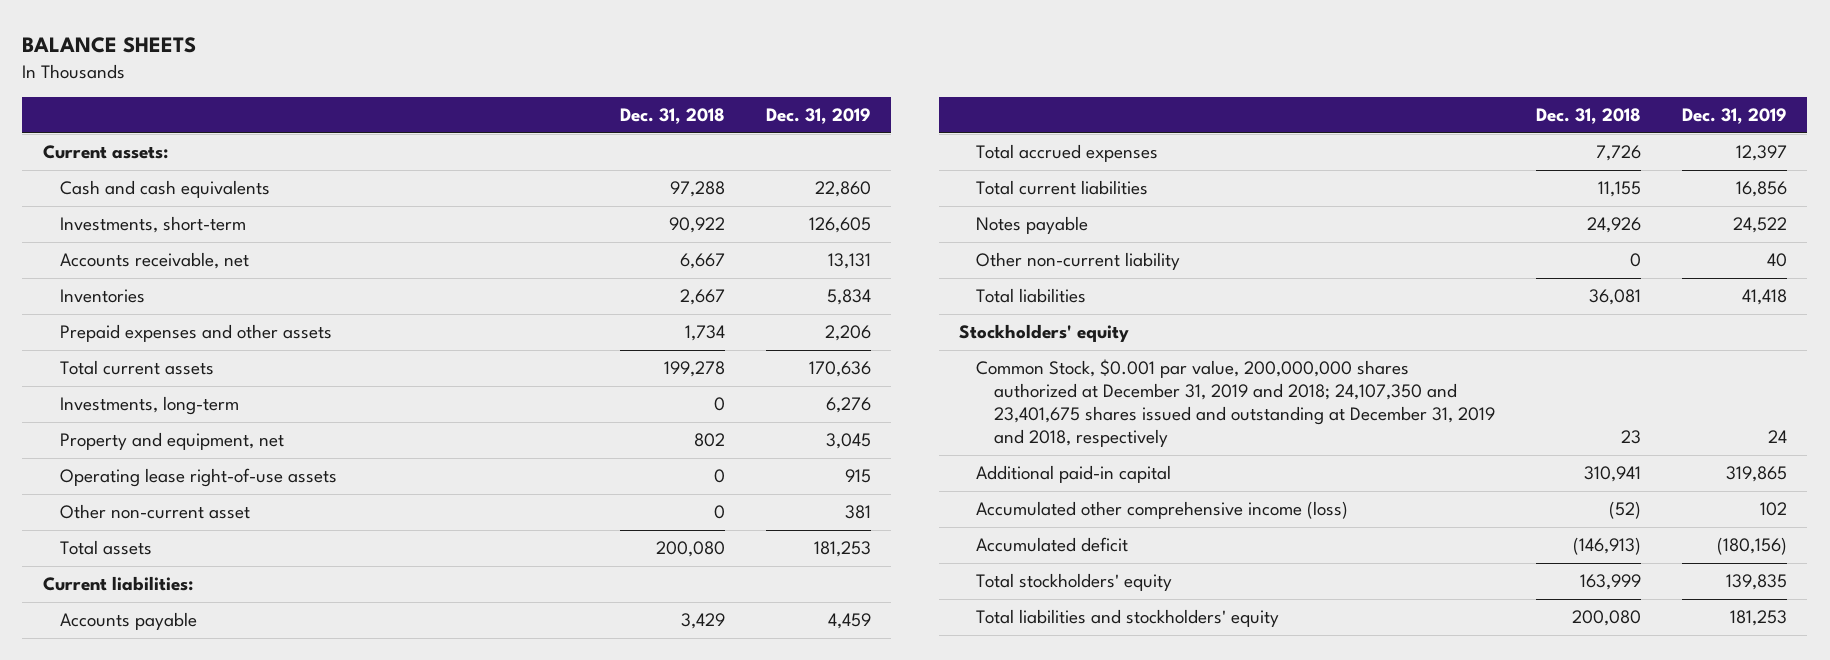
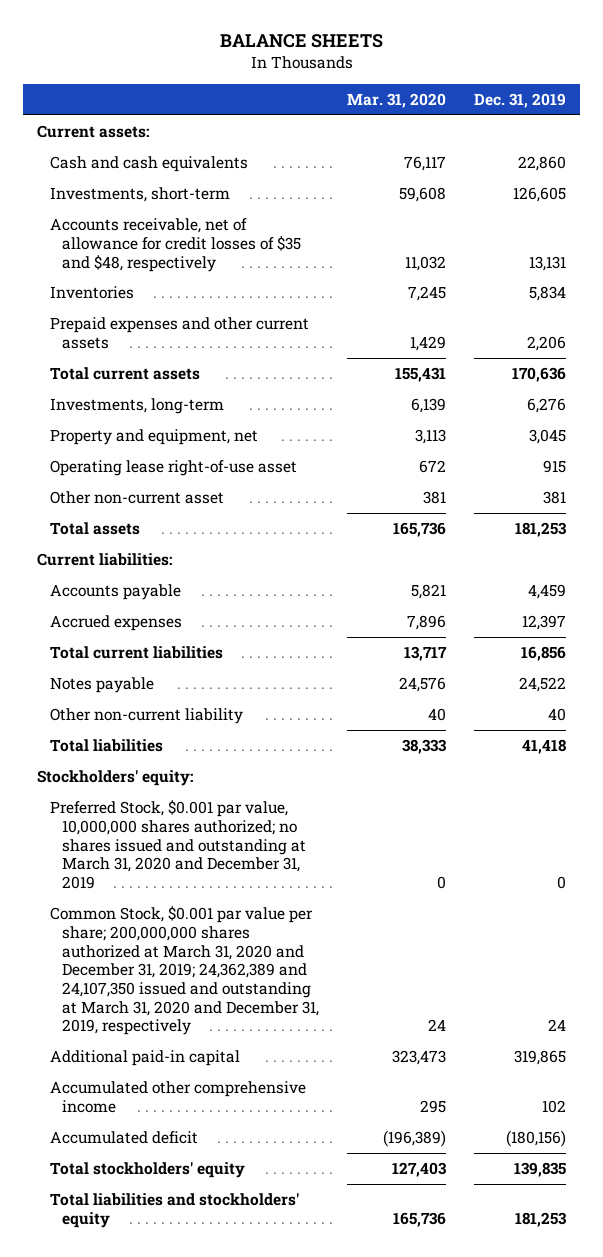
[619,108,725,125] Dec. 31, 2018 -> none
none -> [347,92,447,108] Mar. 31, 2020
[60,252,250,270] Accounts receivable, net -> [49,218,302,272] Accounts receivable, net of allowance for credit losses of $35 and $48, respectively
[60,324,333,343] Prepaid expenses and other assets -> [49,317,309,349] Prepaid expenses and other current assets
[60,468,338,488] Operating lease right-of-use assets -> [49,460,297,477] Operating lease right-of-use asset
[976,144,1159,163] Total accrued expenses -> [49,615,182,632] Accrued expenses
[959,324,1130,343] Stockholders' equity -> [37,770,194,787] Stockholders' equity:
none -> [49,800,307,889] Preferred Stock, $0.001 par value, 10,000,000 shares authorized; no shares issued and outstanding at March 31, 2020 and December 31, 2019
[976,359,1495,448] Common Stock, $0.001 par value, 200,000,000 shares authorized at December 31, 2019 and 2018; 24,107,350 and 23,401,675 shares issued and outstanding at December 31, 2019 and 2018, respectively -> [49,906,320,1036] Common Stock, $0.001 par value per share; 200,000,000 shares authorized at March 31, 2020 and December 31, 2019; 24,362,389 and 24,107,350 issued and outstanding at March 31, 2020 and December 31, 2019, respectively
[976,501,1349,520] Accumulated other comprehensive income (loss) -> [49,1081,306,1113] Accumulated other comprehensive income

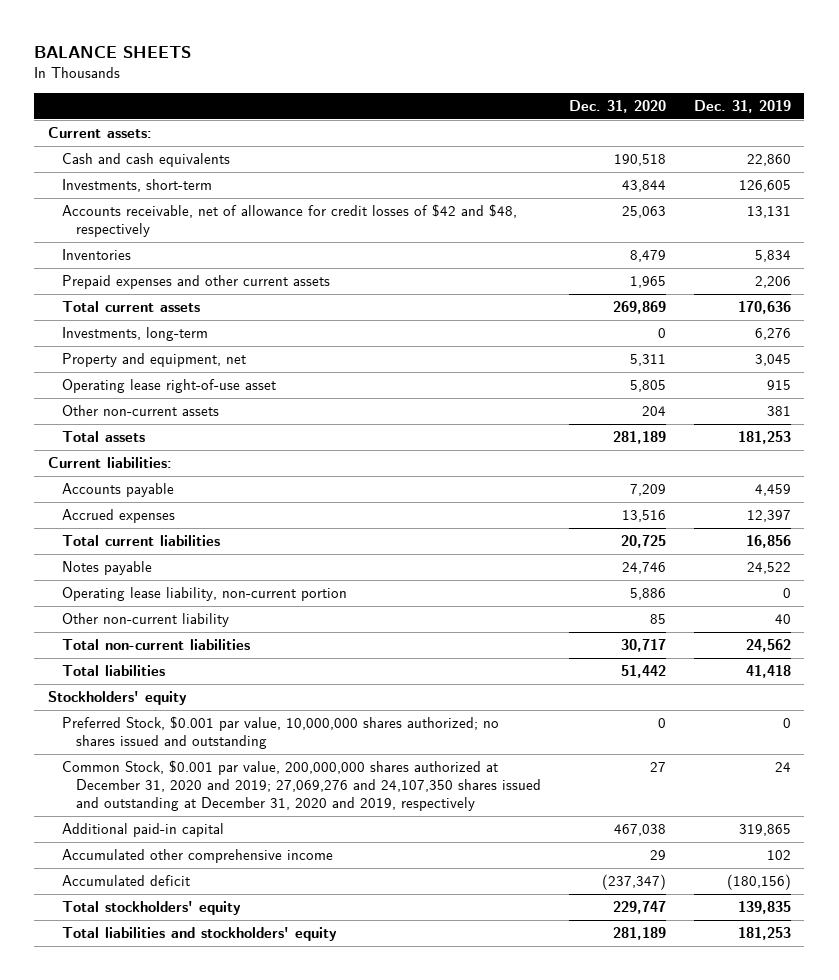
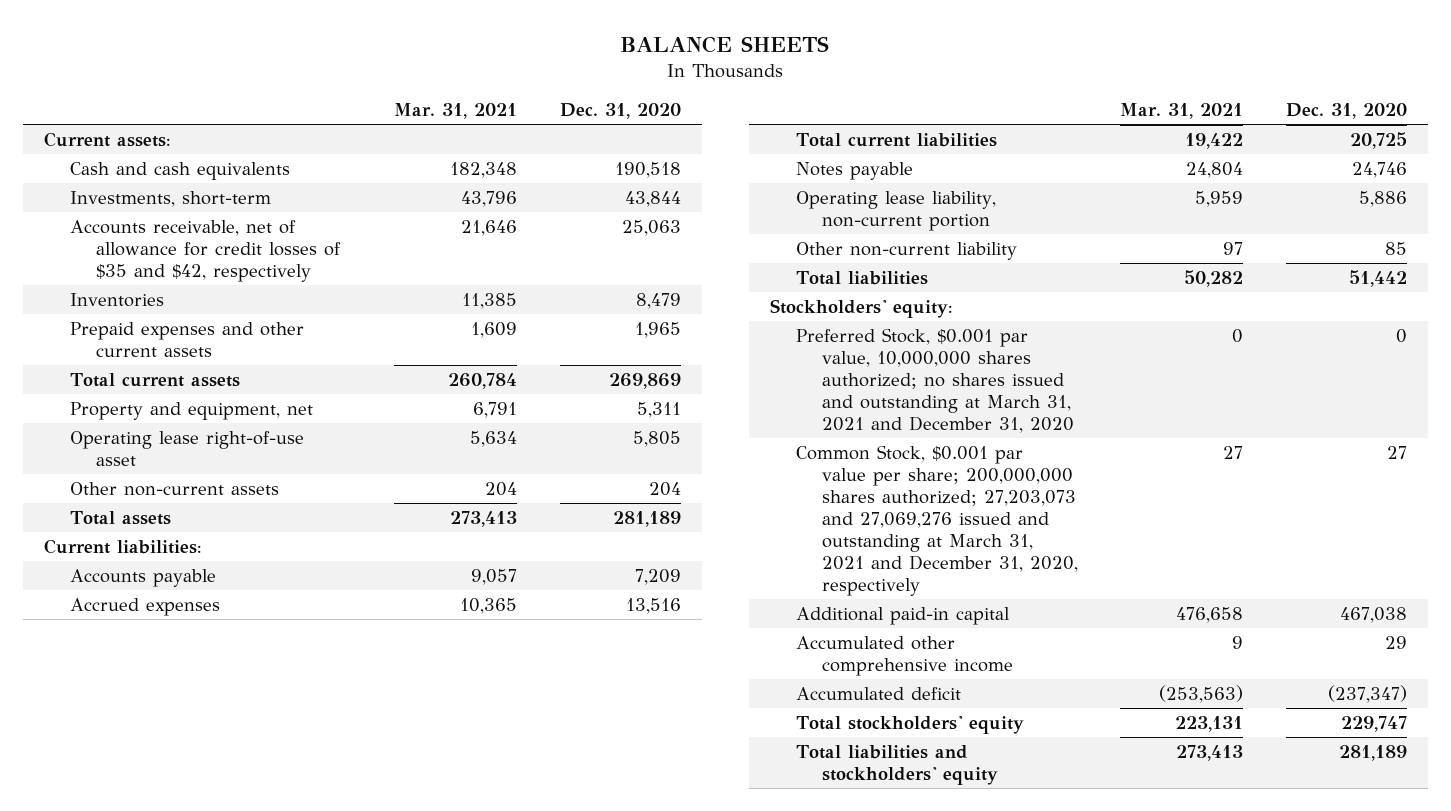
[693,99,791,113] Dec. 31, 2019 -> none
none -> [394,103,518,120] Mar. 31, 2021
[62,204,518,238] Accounts receivable, net of allowance for credit losses of $42 and $48, respectively -> [69,219,341,282] Accounts receivable, net of allowance for credit losses of $35 and $42, respectively
[62,327,209,342] Investments, long-term -> none
[62,639,251,651] Total non-current liabilities -> none
[48,691,188,706] Stockholders' equity -> [769,298,953,318] Stockholders' equity:
[62,716,500,750] Preferred Stock, $0.001 par value, 10,000,000 shares authorized; no shares issued and outstanding -> [795,327,1074,433] Preferred Stock, $0.001 par value, 10,000,000 shares authorized; no shares issued and outstanding at March 31, 2021 and December 31, 2020
[62,760,542,811] Common Stock, $0.001 par value, 200,000,000 shares authorized at December 31, 2020 and 2019; 27,069,276 and 24,107,350 shares issued and outstanding at December 31, 2020 and 2019, respectively -> [795,444,1078,596] Common Stock, $0.001 par value per share; 200,000,000 shares authorized; 27,203,073 and 27,069,276 issued and outstanding at March 31, 2021 and December 31, 2020, respectively

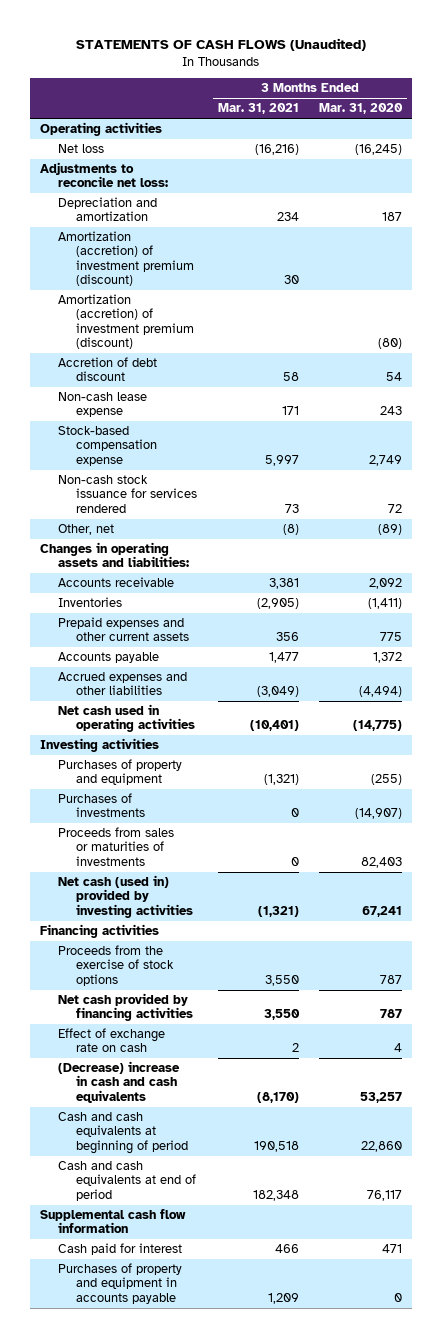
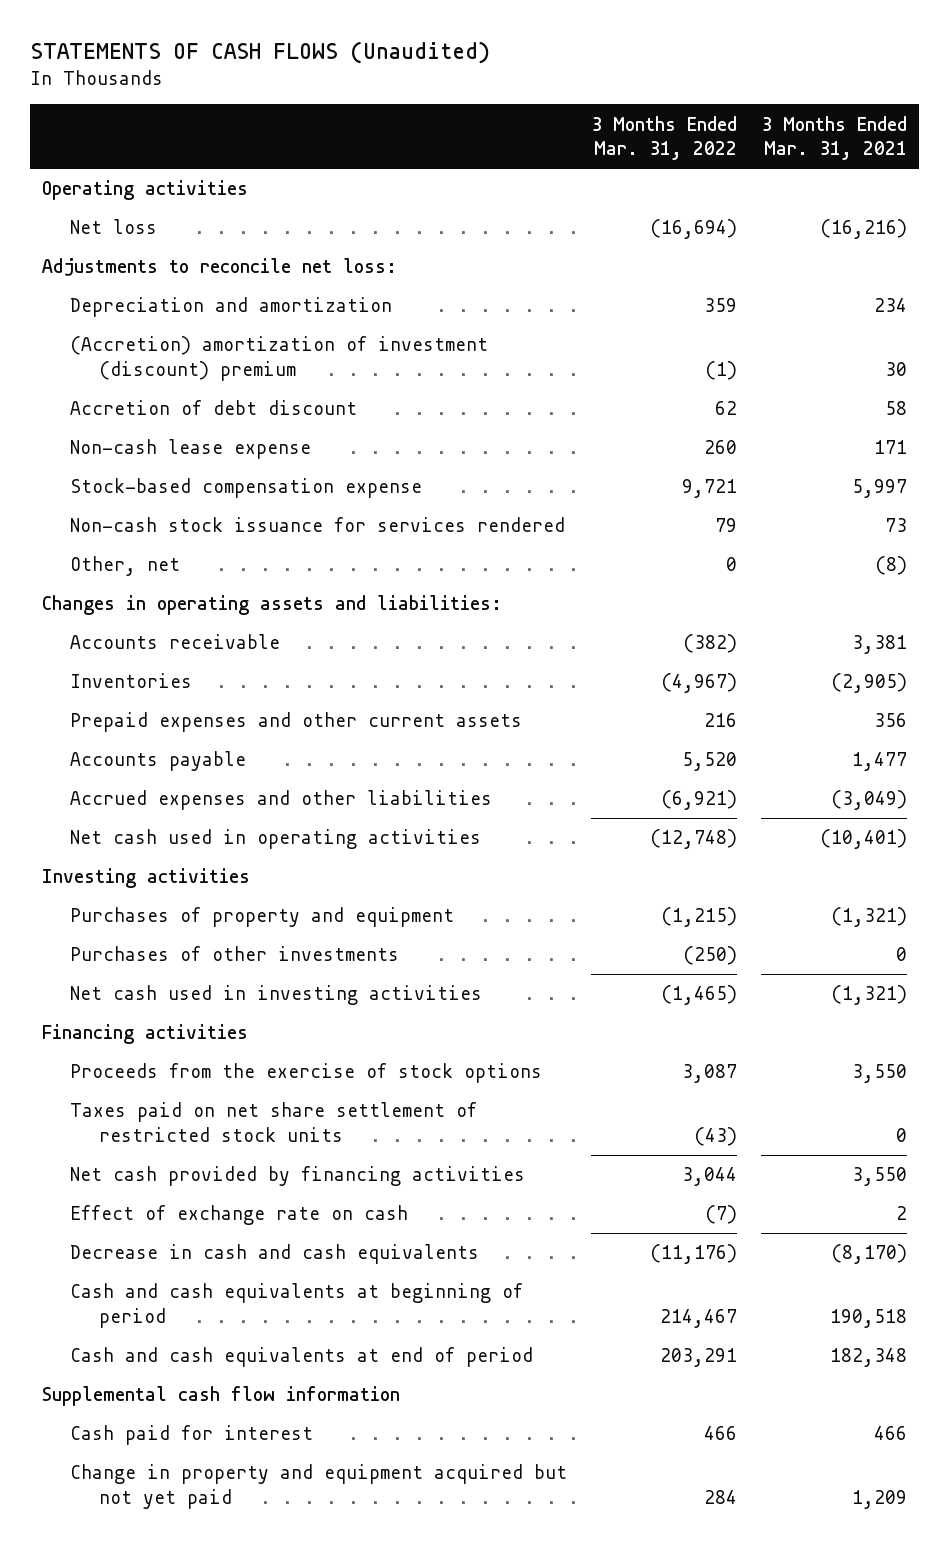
[319,103,404,115] Mar. 31, 2020 -> none
none -> [591,115,738,161] 3 Months Ended Mar. 31, 2022
[58,294,195,349] Amortization (accretion) of investment premium (discount) -> none
[58,231,195,286] Amortization (accretion) of investment premium (discount) -> [70,336,489,381] (Accretion) amortization of investment (discount) premium
[58,827,175,866] Proceeds from sales or maturities of investments -> none
[58,793,146,818] Purchases of investments -> [70,946,400,962] Purchases of other investments
[58,875,194,918] Net cash (used in) provided by investing activities -> [70,985,483,1006] Net cash used in investing activities
none -> [70,1102,478,1142] Taxes paid on net share settlement of restricted stock units
[58,1061,181,1103] (Decrease) increase in cash and cash equivalents -> [70,1244,480,1265] Decrease in cash and cash equivalents
[58,1263,183,1304] Purchases of property and equipment in accounts payable -> [70,1464,568,1509] Change in property and equipment acquired but not yet paid

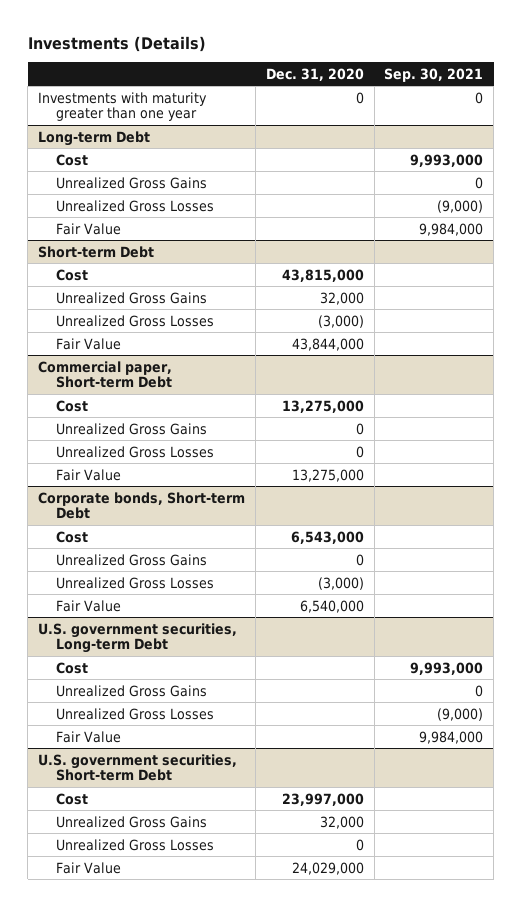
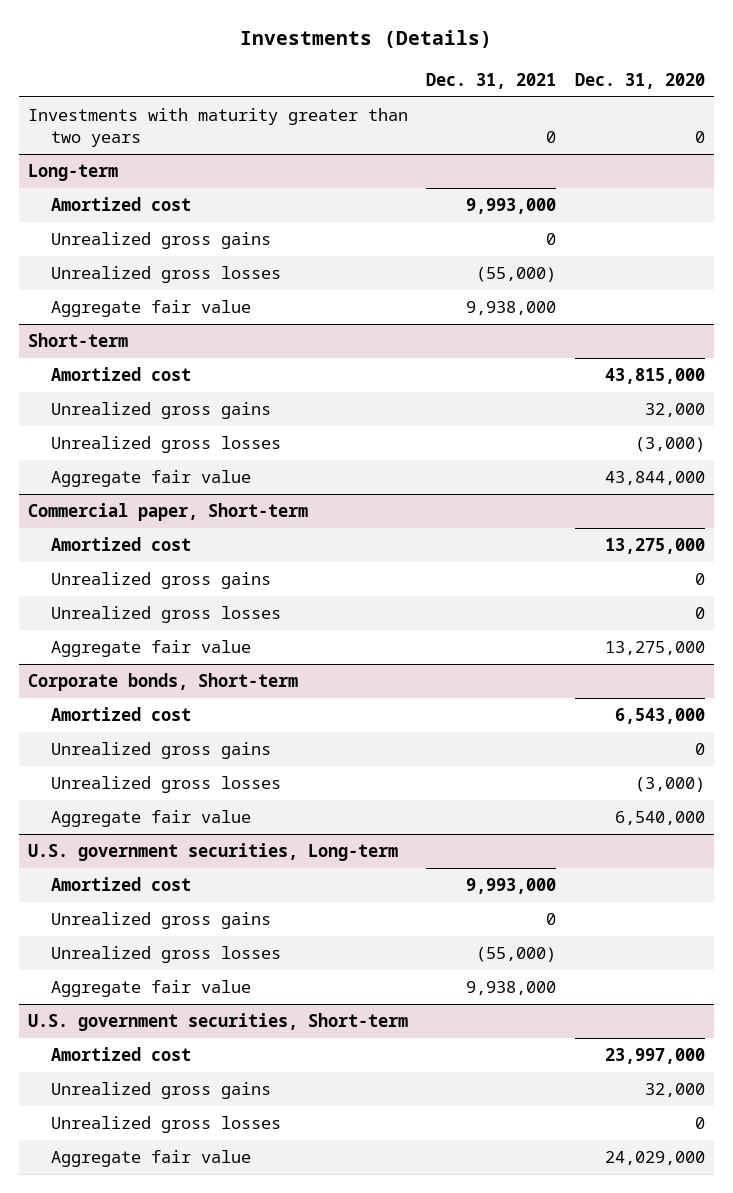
[384,67,484,82] Sep. 30, 2021 -> none
none -> [426,72,557,89] Dec. 31, 2021
[38,91,208,121] Investments with maturity greater than one year -> [27,108,408,147] Investments with maturity greater than two years
[38,130,151,146] Long-term Debt -> [27,164,118,182] Long-term
[56,153,89,166] Cost -> [50,197,191,212] Amortized cost
[56,176,208,189] Unrealized Gross Gains -> [50,232,271,250] Unrealized gross gains
[56,199,215,212] Unrealized Gross Losses -> [50,266,281,284] Unrealized gross losses
[56,222,122,235] Fair Value -> [50,300,251,318] Aggregate fair value
[38,245,155,258] Short-term Debt -> [27,333,128,348] Short-term
[56,268,89,281] Cost -> [50,367,191,382] Amortized cost
[56,291,208,304] Unrealized Gross Gains -> [50,402,271,420] Unrealized gross gains
[56,314,215,327] Unrealized Gross Losses -> [50,436,281,454] Unrealized gross losses
[56,337,122,350] Fair Value -> [50,470,251,488] Aggregate fair value
[38,360,173,388] Commercial paper, Short-term Debt -> [27,503,308,522] Commercial paper, Short-term
[56,399,89,412] Cost -> [50,537,191,552] Amortized cost
[56,422,208,435] Unrealized Gross Gains -> [50,572,271,590] Unrealized gross gains
[56,445,215,458] Unrealized Gross Losses -> [50,606,281,624] Unrealized gross losses
[56,468,122,481] Fair Value -> [50,640,251,658] Aggregate fair value
[38,491,246,519] Corporate bonds, Short-term Debt -> [27,673,298,692] Corporate bonds, Short-term
[56,530,89,543] Cost -> [50,707,191,722] Amortized cost
[56,553,208,566] Unrealized Gross Gains -> [50,742,271,760] Unrealized gross gains
[56,576,215,589] Unrealized Gross Losses -> [50,776,281,794] Unrealized gross losses
[56,599,122,612] Fair Value -> [50,810,251,828] Aggregate fair value
[38,622,238,653] U.S. government securities, Long-term Debt -> [27,843,398,862] U.S. government securities, Long-term
[56,661,89,674] Cost -> [50,877,191,892] Amortized cost
[56,684,208,697] Unrealized Gross Gains -> [50,912,271,930] Unrealized gross gains
[56,707,215,720] Unrealized Gross Losses -> [50,946,281,964] Unrealized gross losses
[56,730,122,743] Fair Value -> [50,980,251,998] Aggregate fair value
[38,753,238,781] U.S. government securities, Short-term Debt -> [27,1013,408,1032] U.S. government securities, Short-term
[56,792,89,805] Cost -> [50,1047,191,1062] Amortized cost
[56,815,208,828] Unrealized Gross Gains -> [50,1082,271,1100] Unrealized gross gains
[56,838,215,851] Unrealized Gross Losses -> [50,1116,281,1134] Unrealized gross losses
[56,861,122,874] Fair Value -> [50,1150,251,1168] Aggregate fair value

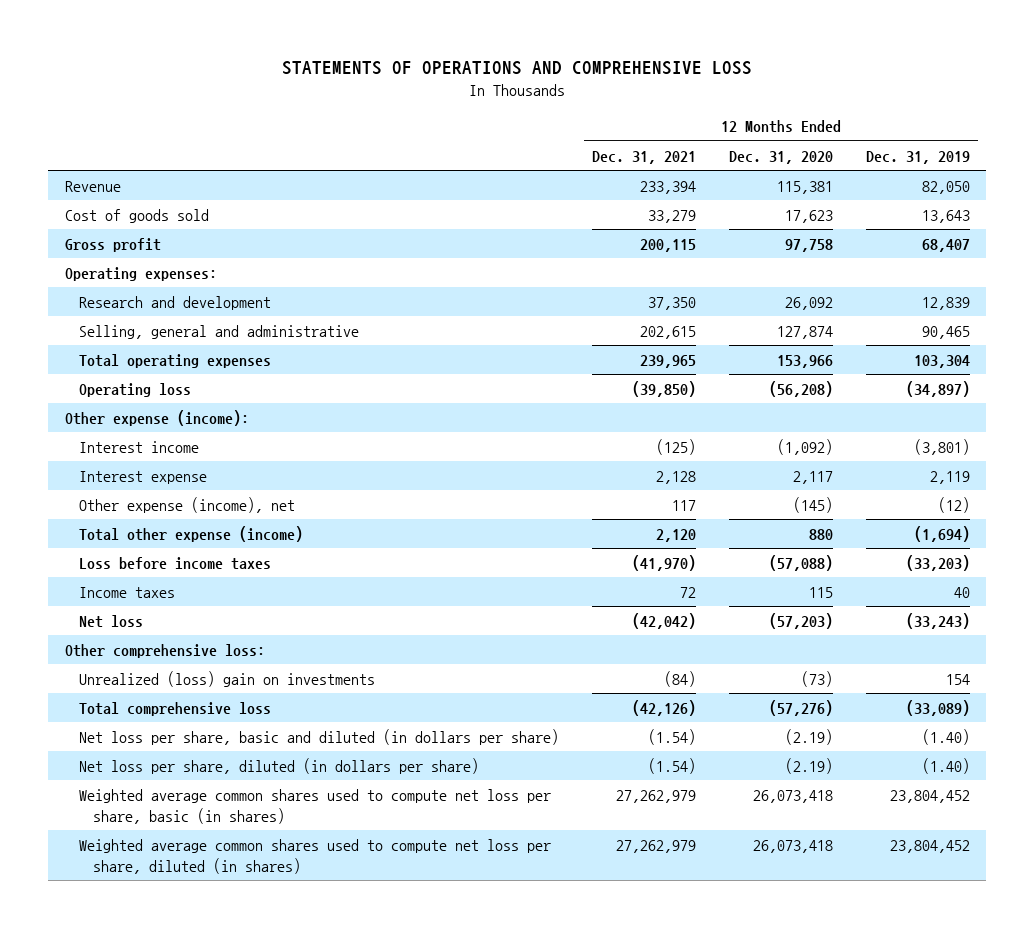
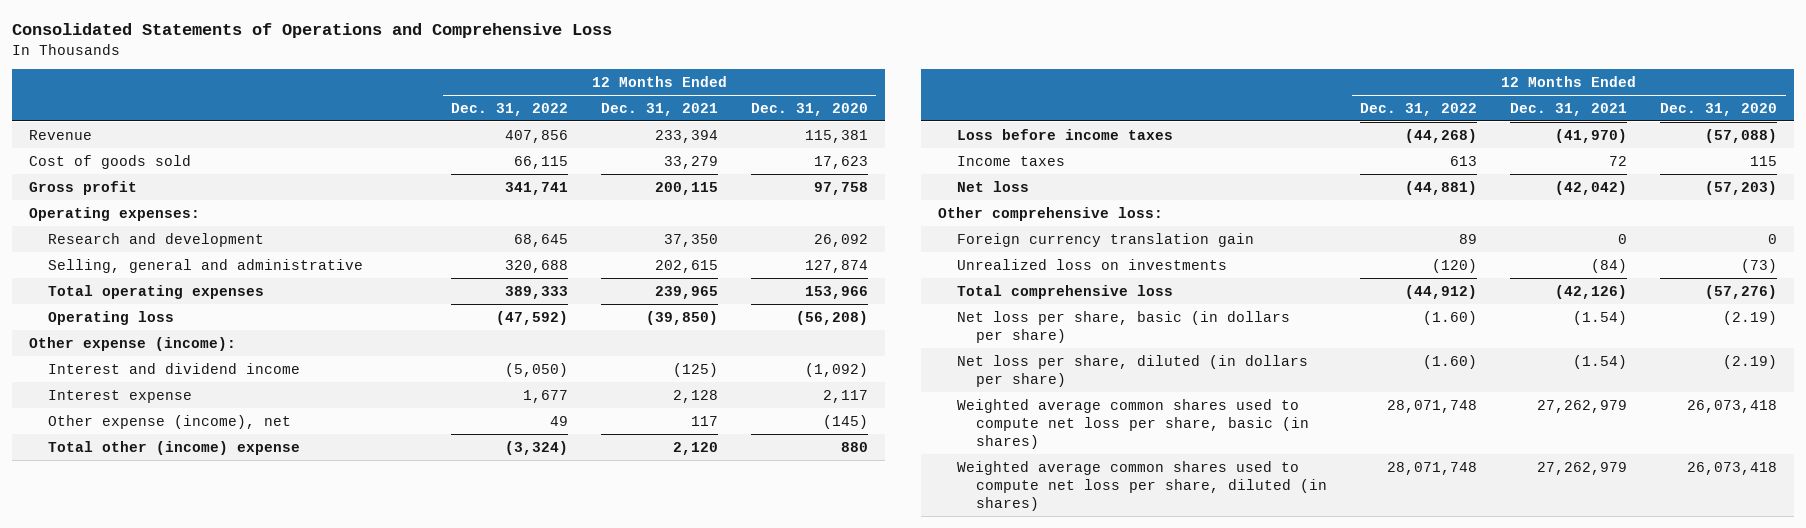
[282,61,753,76] STATEMENTS OF OPERATIONS AND COMPREHENSIVE LOSS -> [12,22,613,38] Consolidated Statements of Operations and Comprehensive Loss
[865,150,970,164] Dec. 31, 2019 -> none
none -> [450,102,568,116] Dec. 31, 2022
[78,440,199,453] Interest income -> [47,362,300,374] Interest and dividend income
[78,525,303,542] Total other expense (income) -> [47,440,300,455] Total other (income) expense
none -> [956,232,1254,247] Foreign currency translation gain
[78,670,375,687] Unrealized (loss) gain on investments -> [956,258,1227,270] Unrealized loss on investments
[78,728,559,745] Net loss per share, basic and diluted (in dollars per share) -> [956,310,1290,343] Net loss per share, basic (in dollars per share)

